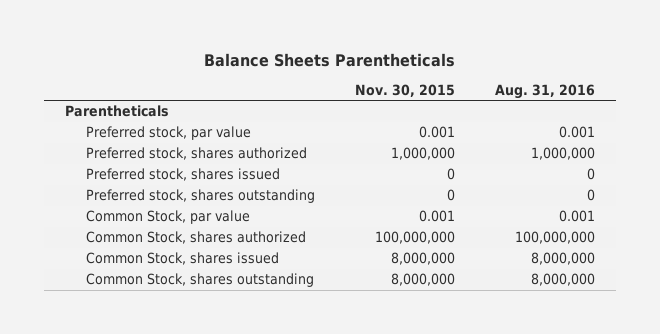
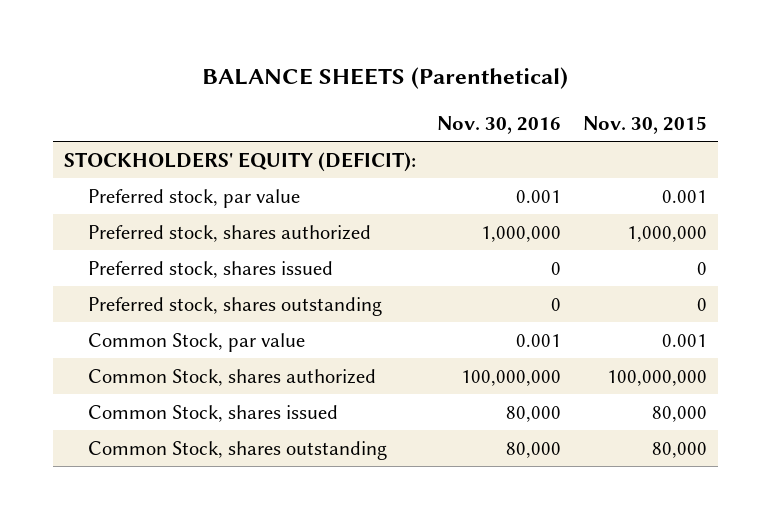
[203,52,455,67] Balance Sheets Parentheticals -> [202,67,569,90] BALANCE SHEETS (Parenthetical)
[495,83,596,99] Aug. 31, 2016 -> none
none -> [437,115,562,134] Nov. 30, 2016
[64,105,169,118] Parentheticals -> none
none -> [63,151,416,172] STOCKHOLDERS' EQUITY (DEFICIT):
[391,252,456,266] 8,000,000 -> [651,405,707,422] 80,000
[391,273,456,287] 8,000,000 -> [651,441,707,458] 80,000

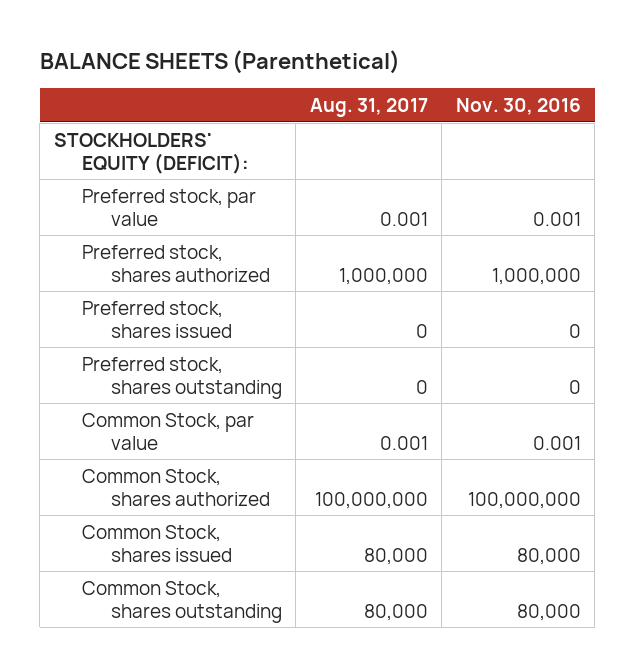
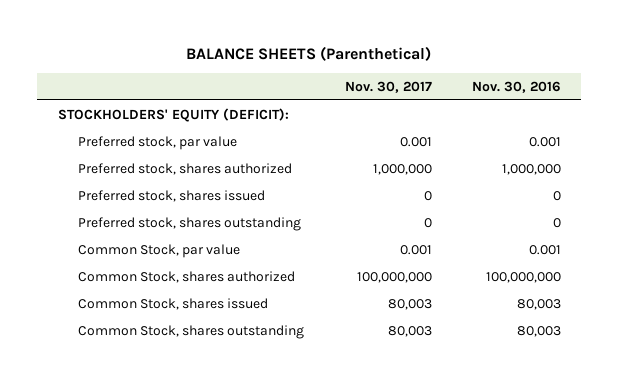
[309,98,428,118] Aug. 31, 2017 -> none
none -> [344,80,432,93] Nov. 30, 2017
[516,547,581,565] 80,000 -> [516,298,561,310] 80,003
[516,603,581,621] 80,000 -> [516,325,561,337] 80,003

